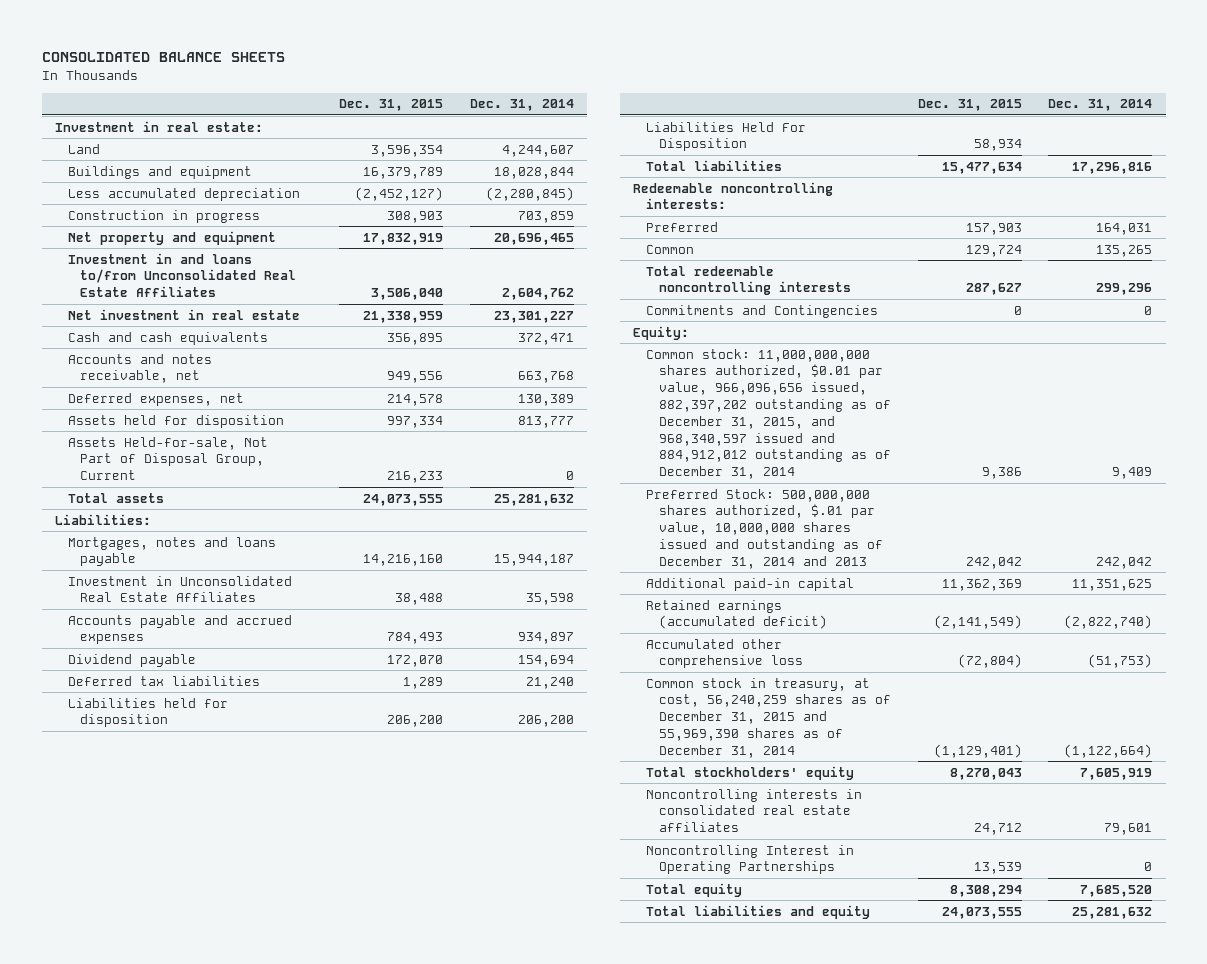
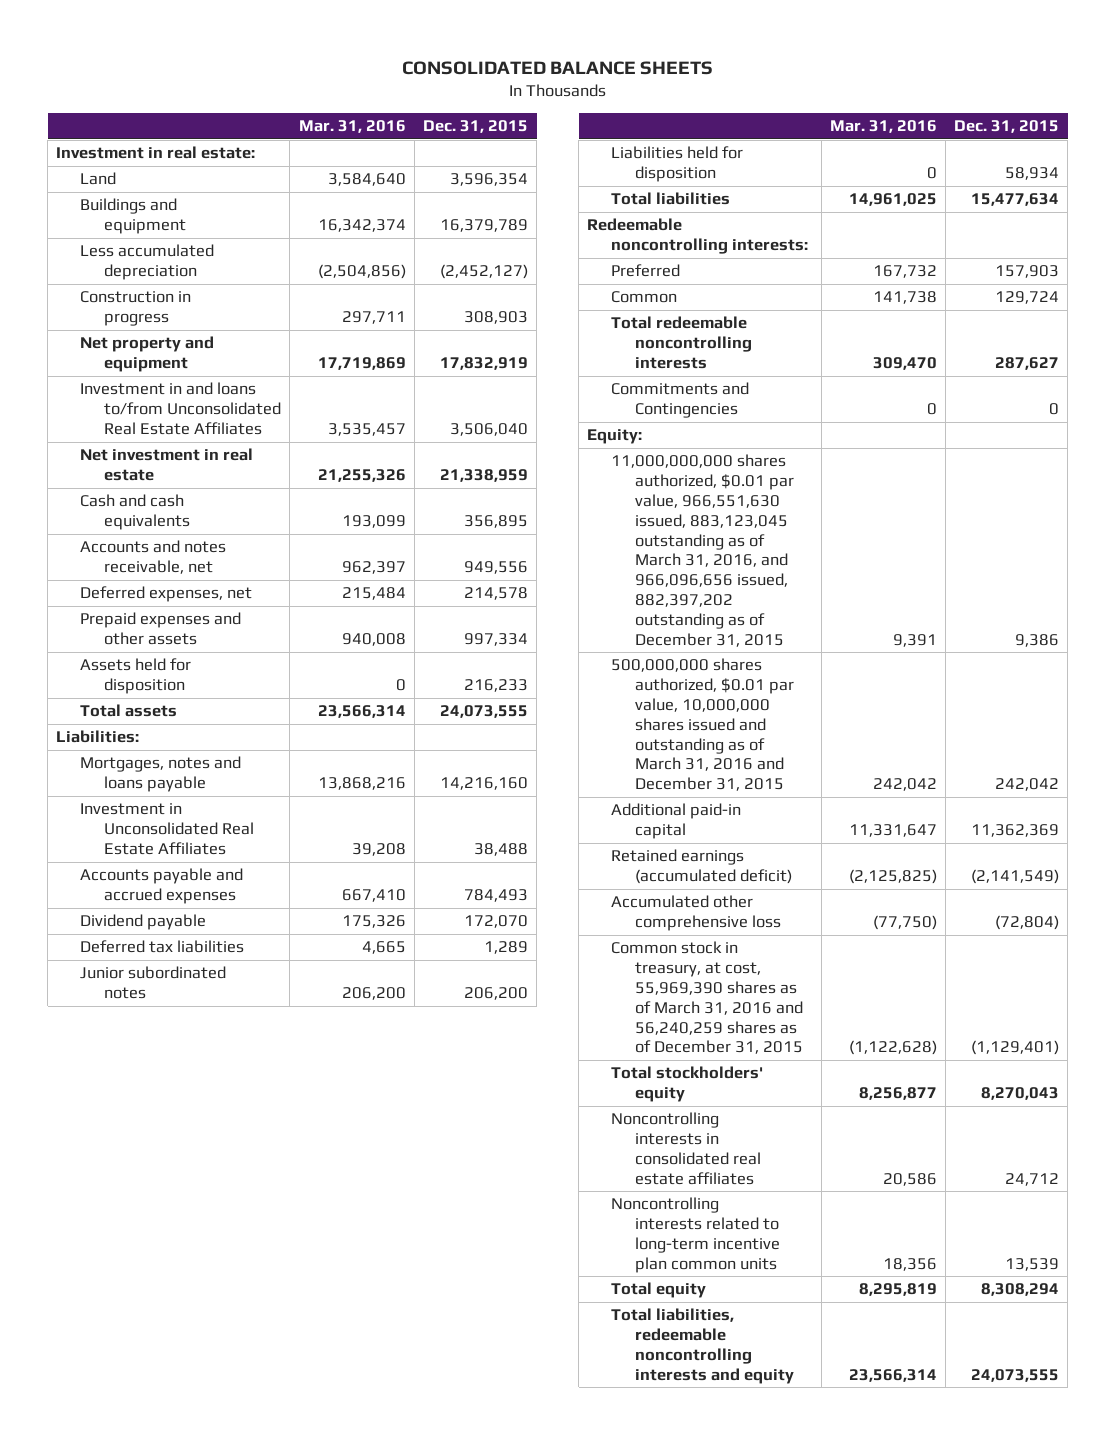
[469,99,574,112] Dec. 31, 2014 -> none
none -> [298,120,406,134] Mar. 31, 2016
[67,436,268,481] Assets Held-for-sale, Not Part of Disposal Group, Current -> none
none -> [80,612,242,646] Prepaid expenses and other assets
[387,415,444,428] 997,334 -> [464,679,529,693] 216,233
[646,121,807,152] Liabilities Held For Disposition -> none
none -> [80,966,227,1000] Junior subordinated notes
[387,715,444,728] 206,200 -> [1005,167,1060,181] 58,934
[646,348,891,480] Common stock: 11,000,000,000 shares authorized, $0.01 par value, 966,096,656 issued, 882,397,202 outstanding as of December 31, 2015, and 968,340,597 issued and 884,912,012 outstanding as of December 31, 2014 -> [611,454,795,647] 11,000,000,000 shares authorized, $0.01 par value, 966,551,630 issued, 883,123,045 outstanding as of March 31, 2016, and 966,096,656 issued, 882,397,202 outstanding as of December 31, 2015
[646,488,883,569] Preferred Stock: 500,000,000 shares authorized, $.01 par value, 10,000,000 shares issued and outstanding as of December 31, 2014 and 2013 -> [611,658,795,792] 500,000,000 shares authorized, $0.01 par value, 10,000,000 shares issued and outstanding as of March 31, 2016 and December 31, 2015
[646,677,891,758] Common stock in treasury, at cost, 56,240,259 shares as of December 31, 2015 and 55,969,390 shares as of December 31, 2014 -> [611,941,804,1055] Common stock in treasury, at cost, 55,969,390 shares as of March 31, 2016 and 56,240,259 shares as of December 31, 2015
[646,844,855,875] Noncontrolling Interest in Operating Partnerships -> [611,1197,781,1273] Noncontrolling interests related to long-term incentive plan common units
[646,904,871,919] Total liabilities and equity -> [611,1308,795,1384] Total liabilities, redeemable noncontrolling interests and equity

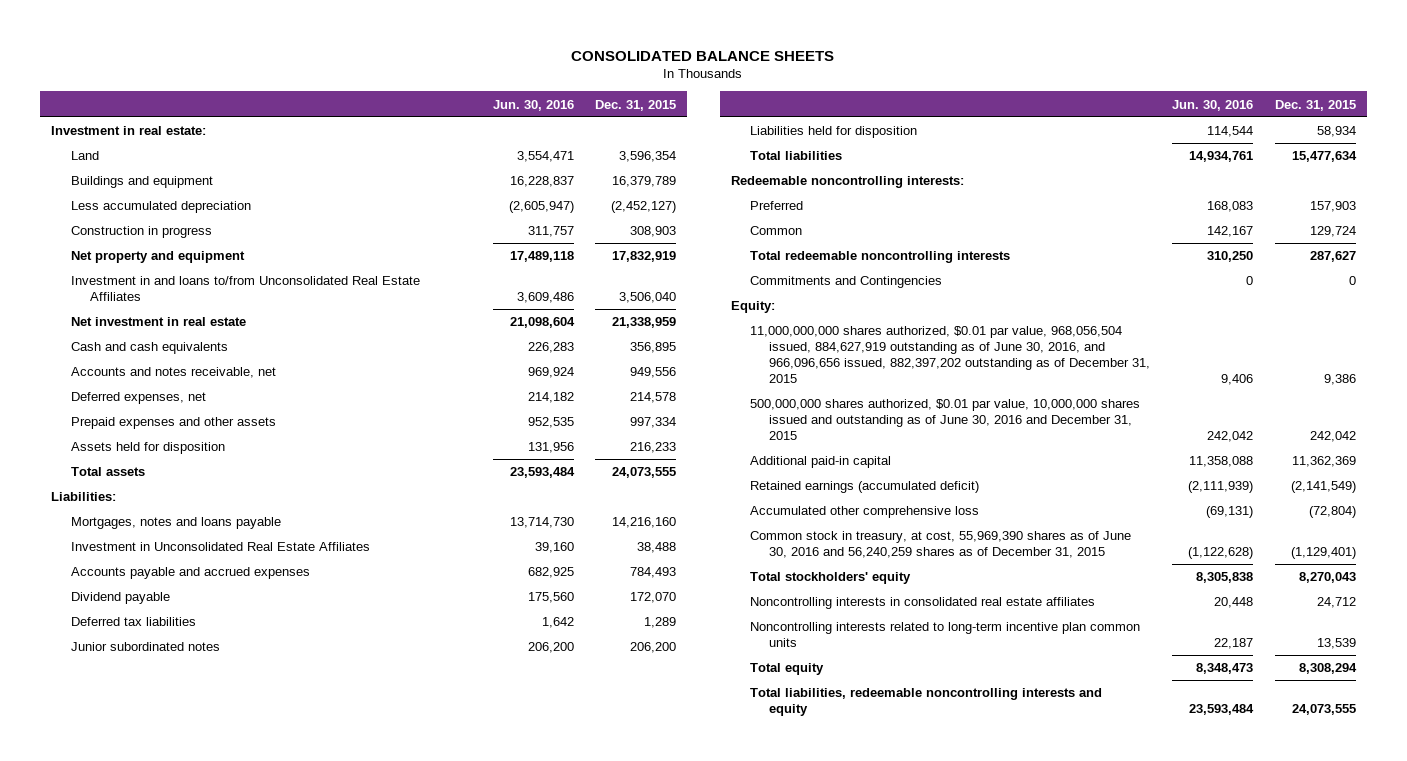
[298,120,406,134] Mar. 31, 2016 -> none
none -> [492,99,574,111] Jun. 30, 2016
[611,454,795,647] 11,000,000,000 shares authorized, $0.01 par value, 966,551,630 issued, 883,123,045 outstanding as of March 31, 2016, and 966,096,656 issued, 882,397,202 outstanding as of December 31, 2015 -> [750,326,1151,384] 11,000,000,000 shares authorized, $0.01 par value, 968,056,504 issued, 884,627,919 outstanding as of June 30, 2016, and 966,096,656 issued, 882,397,202 outstanding as of December 31, 2015
[611,658,795,792] 500,000,000 shares authorized, $0.01 par value, 10,000,000 shares issued and outstanding as of March 31, 2016 and December 31, 2015 -> [750,399,1141,441] 500,000,000 shares authorized, $0.01 par value, 10,000,000 shares issued and outstanding as of June 30, 2016 and December 31, 2015
[611,941,804,1055] Common stock in treasury, at cost, 55,969,390 shares as of March 31, 2016 and 56,240,259 shares as of December 31, 2015 -> [750,531,1132,559] Common stock in treasury, at cost, 55,969,390 shares as of June 30, 2016 and 56,240,259 shares as of December 31, 2015

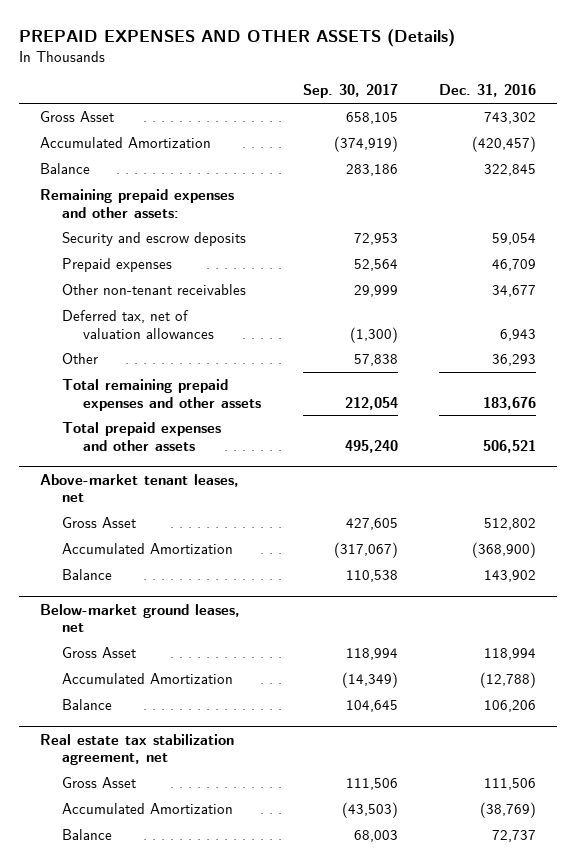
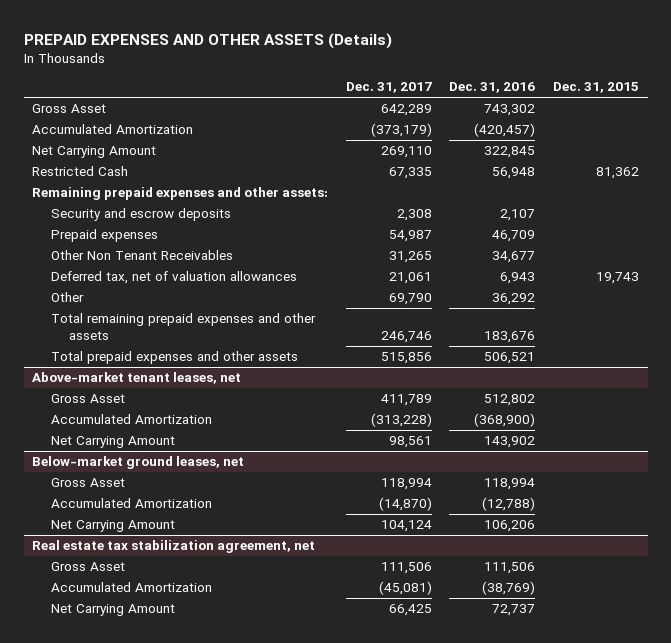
[302,84,398,99] Sep. 30, 2017 -> none
none -> [345,82,432,94] Dec. 31, 2017
none -> [552,82,639,94] Dec. 31, 2015
[39,163,90,175] Balance -> [32,146,157,159] Net Carrying Amount
none -> [32,166,129,177] Restricted Cash
[492,233,537,246] 59,054 -> [500,209,536,222] 2,107
[61,284,246,296] Other non-tenant receivables -> [50,250,233,261] Other Non Tenant Receivables
[492,354,537,367] 36,293 -> [492,293,536,306] 36,292
[61,569,112,581] Balance -> [50,436,175,449] Net Carrying Amount
[61,699,112,711] Balance -> [50,520,175,533] Net Carrying Amount
[61,829,112,841] Balance -> [50,604,175,617] Net Carrying Amount

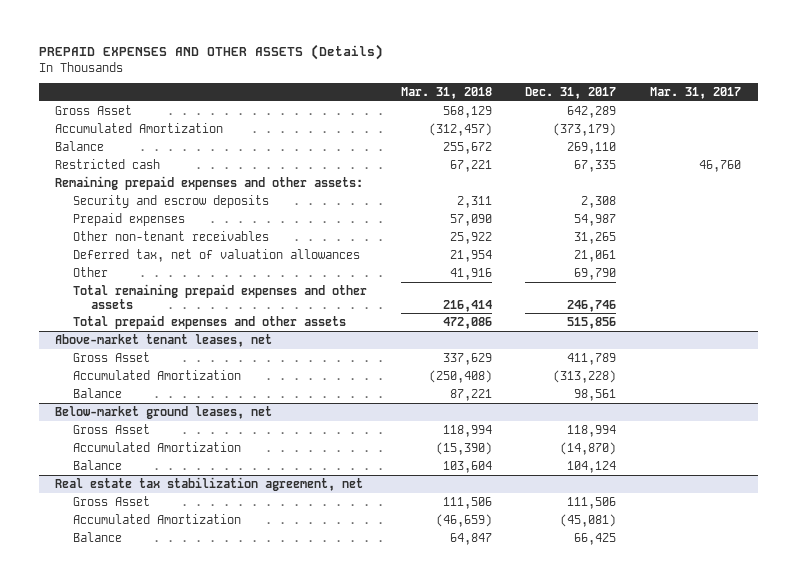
[449,82,536,94] Dec. 31, 2016 -> none
[552,82,639,94] Dec. 31, 2015 -> none
none -> [400,87,492,100] Mar. 31, 2018
none -> [649,87,741,100] Mar. 31, 2017
[32,146,157,159] Net Carrying Amount -> [55,140,105,151] Balance
[32,166,129,177] Restricted Cash -> [55,158,161,169] Restricted cash
[50,250,233,261] Other Non Tenant Receivables -> [73,230,270,241] Other non-tenant receivables
[50,436,175,449] Net Carrying Amount -> [73,387,123,398] Balance
[50,520,175,533] Net Carrying Amount -> [73,459,123,470] Balance
[50,604,175,617] Net Carrying Amount -> [73,531,123,542] Balance

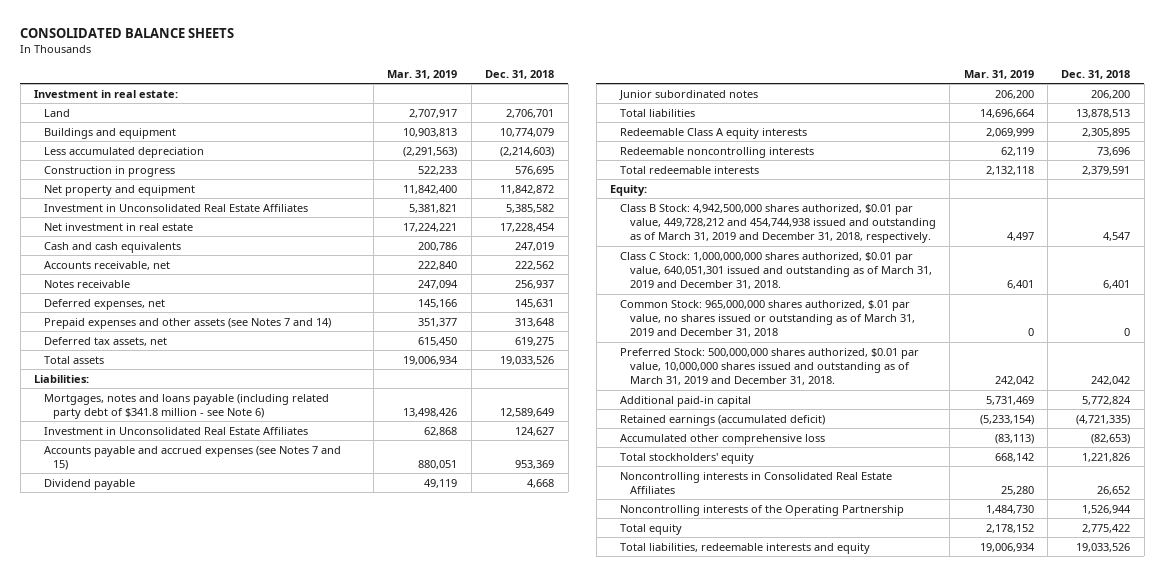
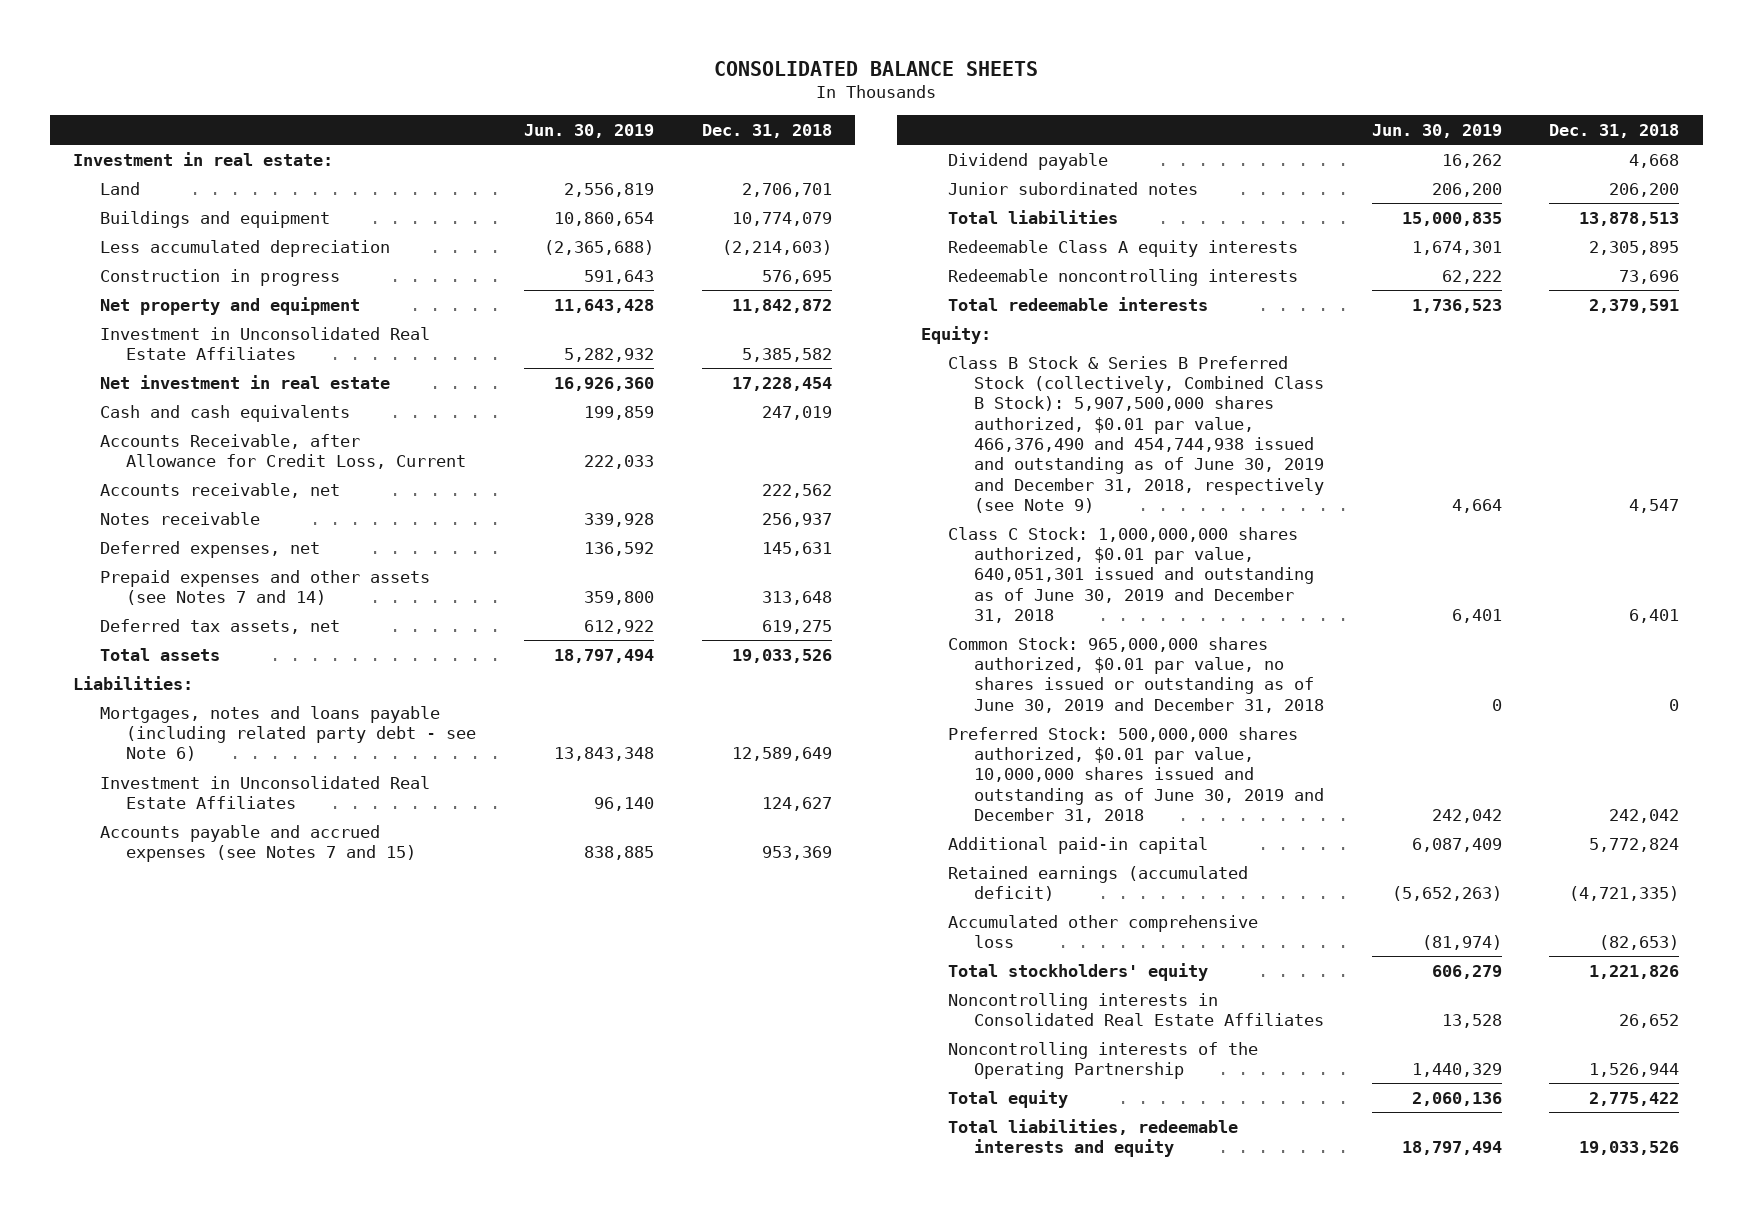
[387,69,458,79] Mar. 31, 2019 -> none
none -> [523,123,654,138] Jun. 30, 2019
none -> [99,433,467,469] Accounts Receivable, after Allowance for Credit Loss, Current
[43,393,329,419] Mortgages, notes and loans payable (including related party debt of $341.8 million - see Note 6) -> [99,705,477,762] Mortgages, notes and loans payable (including related party debt - see Note 6)
[619,203,936,244] Class B Stock: 4,942,500,000 shares authorized, $0.01 par value, 449,728,212 and 454,744,938 issued and outstanding as of March 31, 2019 and December 31, 2018, respectively. -> [947,355,1325,513] Class B Stock & Series B Preferred Stock (collectively, Combined Class B Stock): 5,907,500,000 shares authorized, $0.01 par value, 466,376,490 and 454,744,938 issued and outstanding as of June 30, 2019 and December 31, 2018, respectively (see Note 9)
[619,251,932,290] Class C Stock: 1,000,000,000 shares authorized, $0.01 par value, 640,051,301 issued and outstanding as of March 31, 2019 and December 31, 2018. -> [947,526,1315,623] Class C Stock: 1,000,000,000 shares authorized, $0.01 par value, 640,051,301 issued and outstanding as of June 30, 2019 and December 31, 2018
[619,299,915,338] Common Stock: 965,000,000 shares authorized, $.01 par value, no shares issued or outstanding as of March 31, 2019 and December 31, 2018 -> [947,636,1325,713] Common Stock: 965,000,000 shares authorized, $0.01 par value, no shares issued or outstanding as of June 30, 2019 and December 31, 2018
[619,347,919,386] Preferred Stock: 500,000,000 shares authorized, $0.01 par value, 10,000,000 shares issued and outstanding as of March 31, 2019 and December 31, 2018. -> [947,726,1325,823] Preferred Stock: 500,000,000 shares authorized, $0.01 par value, 10,000,000 shares issued and outstanding as of June 30, 2019 and December 31, 2018

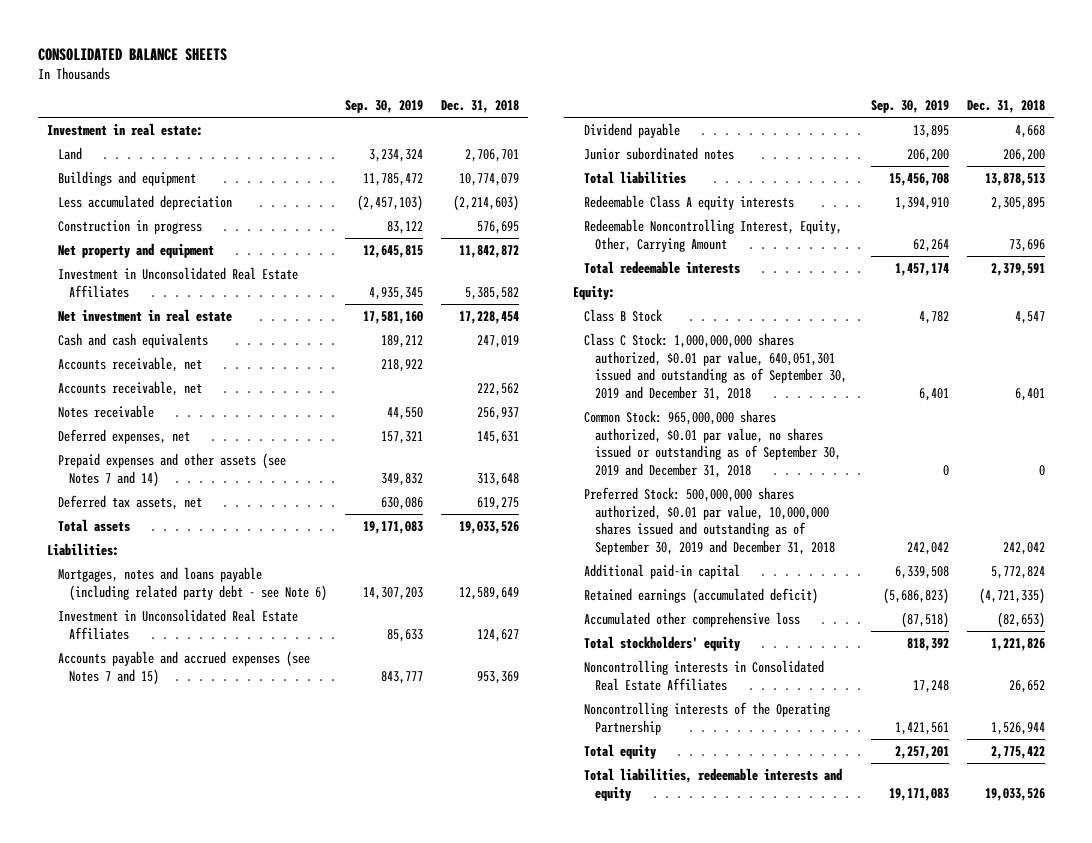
[523,123,654,138] Jun. 30, 2019 -> none
none -> [345,100,424,114] Sep. 30, 2019
[99,433,467,469] Accounts Receivable, after Allowance for Credit Loss, Current -> [57,357,202,373] Accounts receivable, net
[947,268,1298,286] Redeemable noncontrolling interests -> [584,219,843,252] Redeemable Noncontrolling Interest, Equity, Other, Carrying Amount
[947,355,1325,513] Class B Stock & Series B Preferred Stock (collectively, Combined Class B Stock): 5,907,500,000 shares authorized, $0.01 par value, 466,376,490 and 454,744,938 issued and outstanding as of June 30, 2019 and December 31, 2018, respectively (see Note 9) -> [584,309,663,323] Class B Stock
[947,526,1315,623] Class C Stock: 1,000,000,000 shares authorized, $0.01 par value, 640,051,301 issued and outstanding as of June 30, 2019 and December 31, 2018 -> [584,333,848,401] Class C Stock: 1,000,000,000 shares authorized, $0.01 par value, 640,051,301 issued and outstanding as of September 30, 2019 and December 31, 2018
[947,636,1325,713] Common Stock: 965,000,000 shares authorized, $0.01 par value, no shares issued or outstanding as of June 30, 2019 and December 31, 2018 -> [584,410,842,478] Common Stock: 965,000,000 shares authorized, $0.01 par value, no shares issued or outstanding as of September 30, 2019 and December 31, 2018
[947,726,1325,823] Preferred Stock: 500,000,000 shares authorized, $0.01 par value, 10,000,000 shares issued and outstanding as of June 30, 2019 and December 31, 2018 -> [584,487,836,555] Preferred Stock: 500,000,000 shares authorized, $0.01 par value, 10,000,000 shares issued and outstanding as of September 30, 2019 and December 31, 2018

